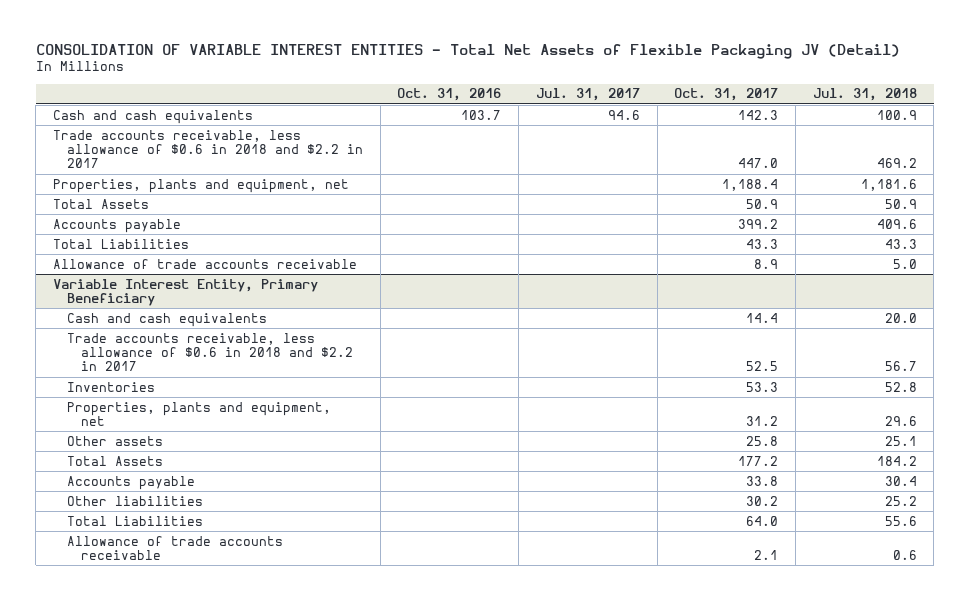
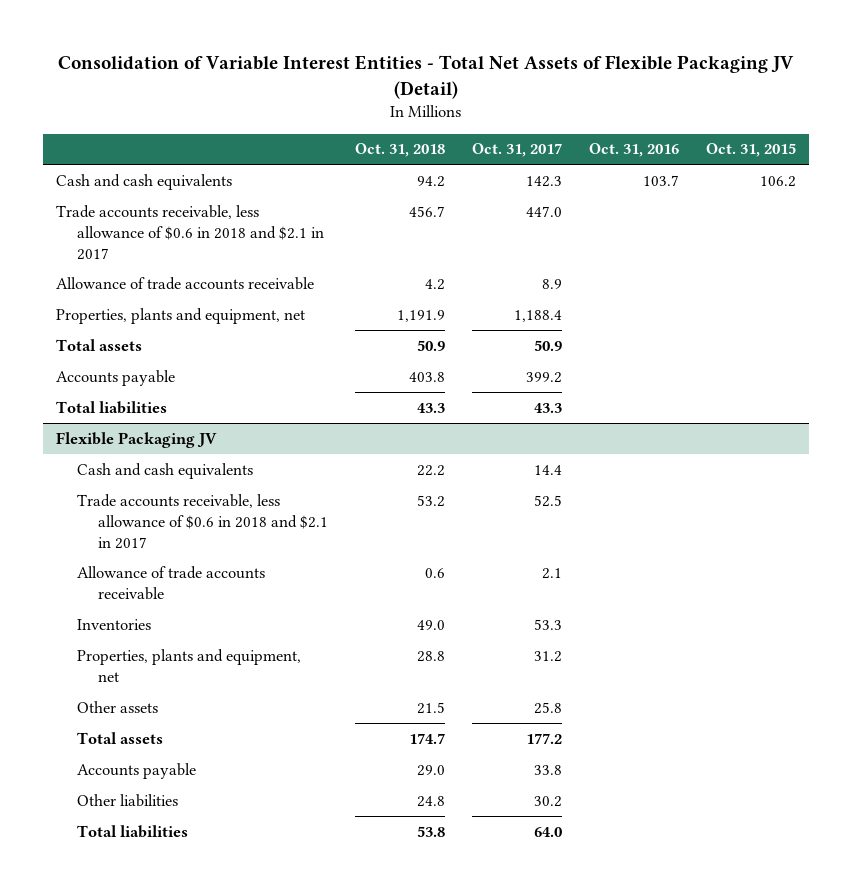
[35,43,900,59] CONSOLIDATION OF VARIABLE INTEREST ENTITIES - Total Net Assets of Flexible Packaging JV (Detail) -> [57,54,794,99] Consolidation of Variable Interest Entities - Total Net Assets of Flexible Packaging JV (Detail)
[535,88,640,102] Jul. 31, 2017 -> none
[812,88,917,102] Jul. 31, 2018 -> none
none -> [355,143,446,158] Oct. 31, 2018
none -> [705,143,796,158] Oct. 31, 2015
[52,129,364,169] Trade accounts receivable, less allowance of $0.6 in 2018 and $2.2 in 2017 -> [56,204,325,260] Trade accounts receivable, less allowance of $0.6 in 2018 and $2.1 in 2017
[52,258,357,269] Allowance of trade accounts receivable -> [56,276,315,290] Allowance of trade accounts receivable
[52,198,149,209] Total Assets -> [56,338,143,351] Total assets
[52,278,318,306] Variable Interest Entity, Primary Beneficiary -> none
[52,238,189,249] Total Liabilities -> [56,400,168,414] Total liabilities
none -> [56,431,218,448] Flexible Packaging JV
[67,332,354,372] Trade accounts receivable, less allowance of $0.6 in 2018 and $2.2 in 2017 -> [77,493,329,549] Trade accounts receivable, less allowance of $0.6 in 2018 and $2.1 in 2017
none -> [77,565,266,600] Allowance of trade accounts receivable
[67,455,164,466] Total Assets -> [77,731,164,744] Total assets
[67,535,284,560] Allowance of trade accounts receivable -> none
[67,515,204,526] Total Liabilities -> [77,824,189,838] Total liabilities

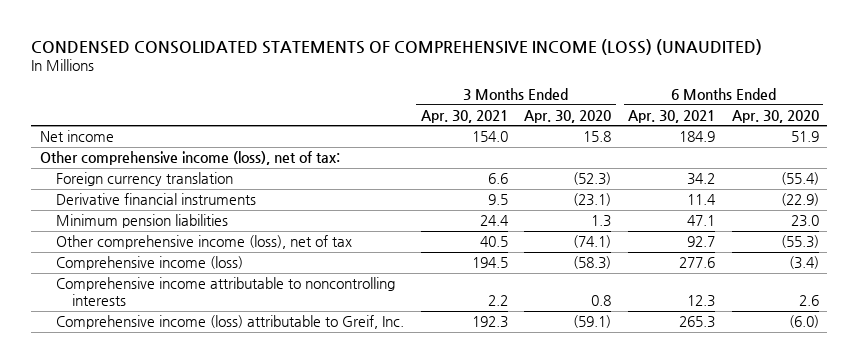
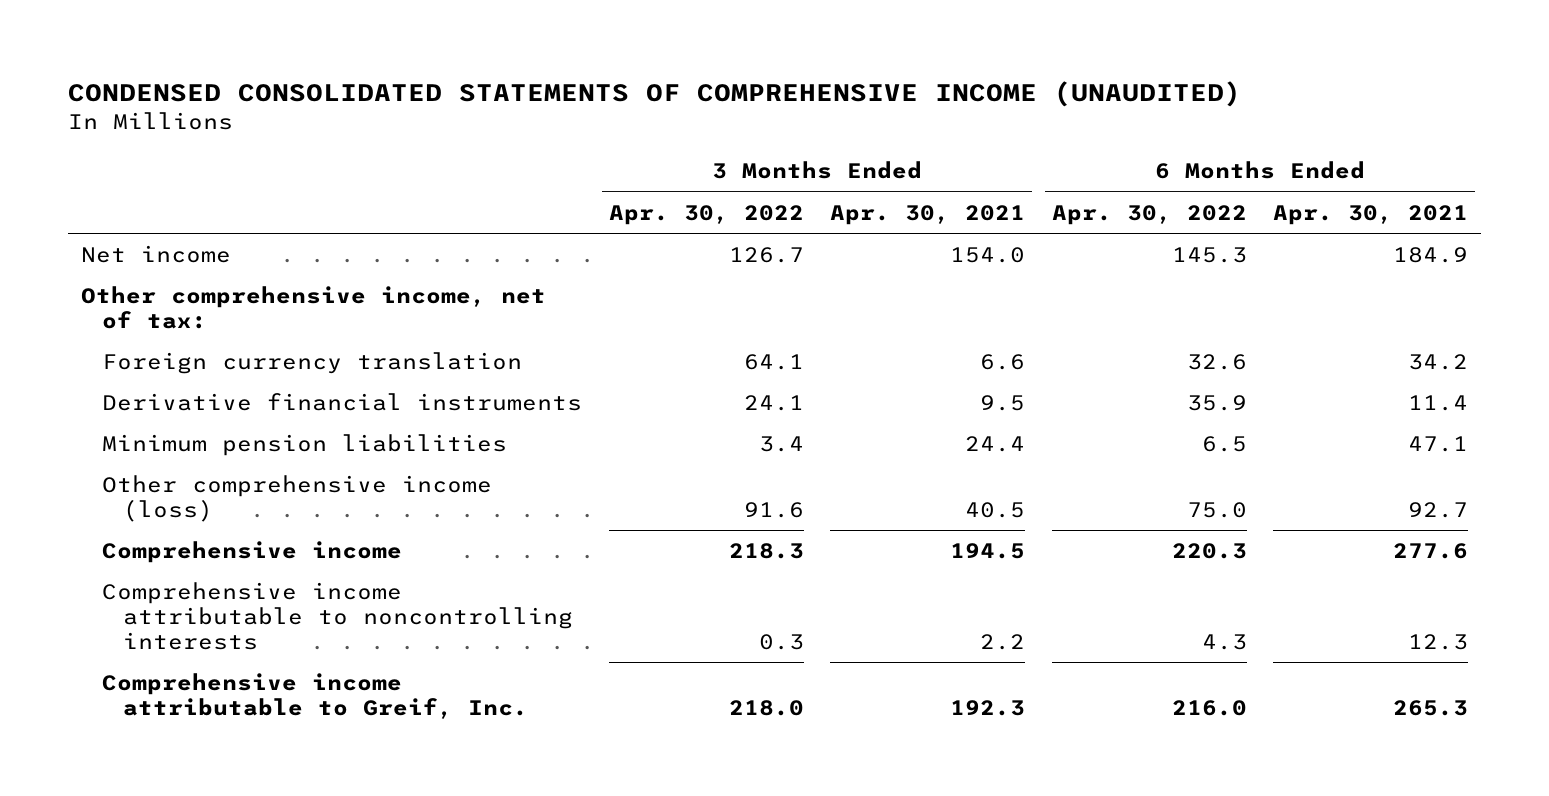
[31,38,763,55] CONDENSED CONSOLIDATED STATEMENTS OF COMPREHENSIVE INCOME (LOSS) (UNAUDITED) -> [68,80,1242,107] CONDENSED CONSOLIDATED STATEMENTS OF COMPREHENSIVE INCOME (UNAUDITED)
[524,109,612,123] Apr. 30, 2020 -> none
[732,109,820,123] Apr. 30, 2020 -> none
none -> [608,204,804,225] Apr. 30, 2022
none -> [1051,204,1247,225] Apr. 30, 2022
[39,151,340,166] Other comprehensive income (loss), net of tax: -> [81,286,547,329] Other comprehensive income, net of tax:
[55,235,352,250] Other comprehensive income (loss), net of tax -> [102,475,493,522] Other comprehensive income (loss)
[55,256,243,271] Comprehensive income (loss) -> [102,541,403,564] Comprehensive income
[55,315,404,330] Comprehensive income (loss) attributable to Greif, Inc. -> [102,673,529,719] Comprehensive income attributable to Greif, Inc.

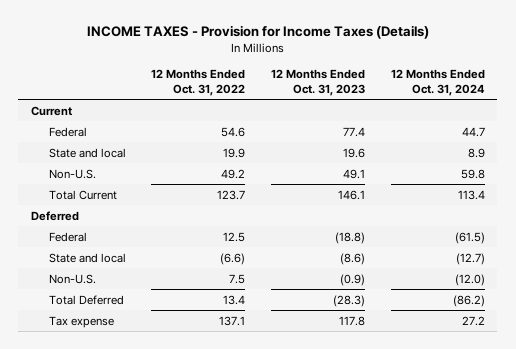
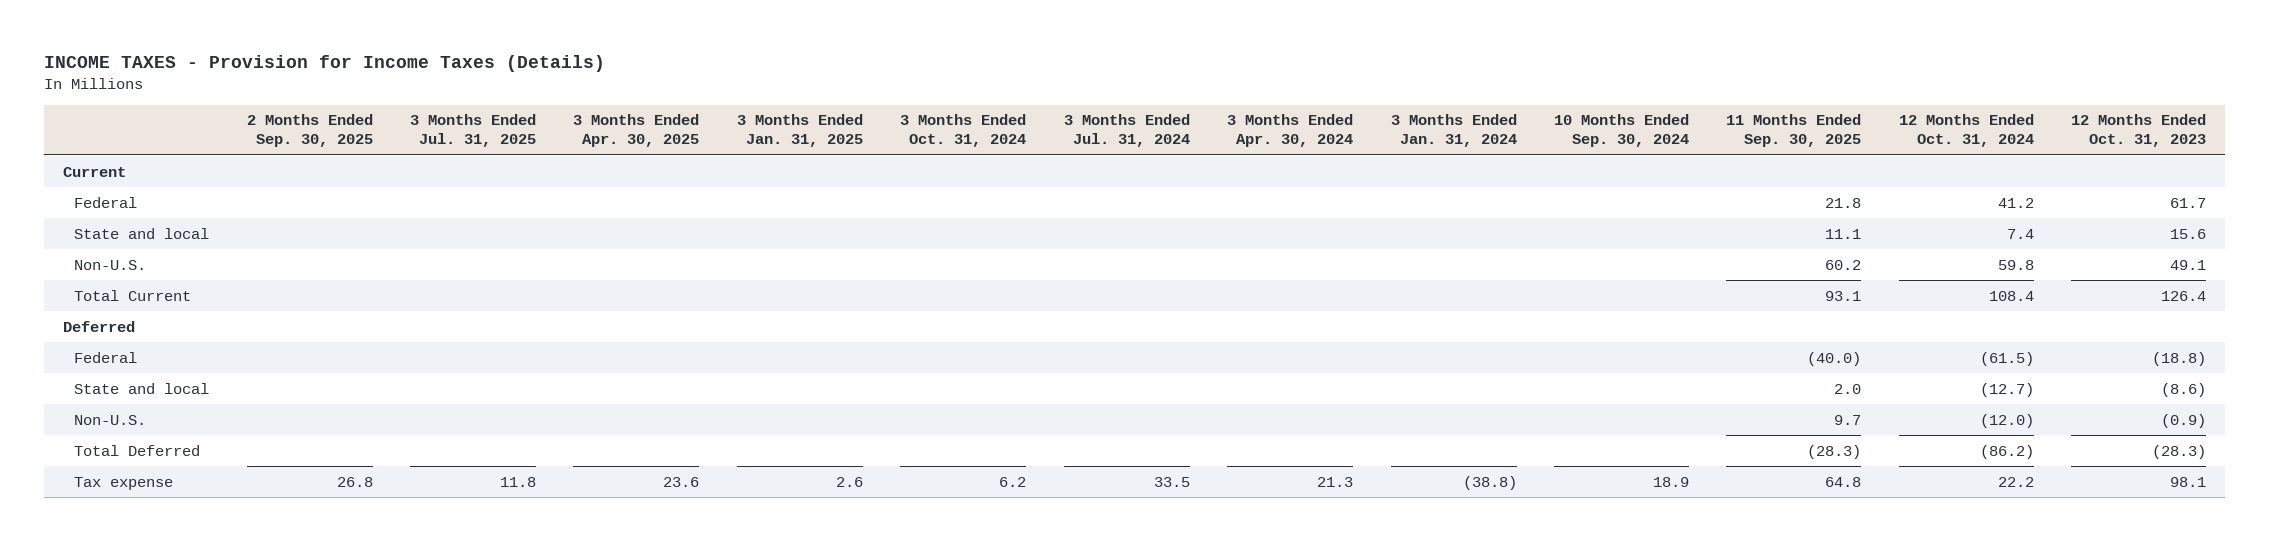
[151,69,246,96] 12 Months Ended Oct. 31, 2022 -> none
none -> [246,114,373,148] 2 Months Ended Sep. 30, 2025
none -> [410,114,537,148] 3 Months Ended Jul. 31, 2025
none -> [573,114,700,148] 3 Months Ended Apr. 30, 2025
none -> [736,114,863,148] 3 Months Ended Jan. 31, 2025
none -> [900,114,1027,148] 3 Months Ended Oct. 31, 2024
none -> [1063,114,1190,148] 3 Months Ended Jul. 31, 2024
none -> [1227,114,1354,148] 3 Months Ended Apr. 30, 2024
none -> [1390,114,1517,148] 3 Months Ended Jan. 31, 2024
none -> [1554,114,1690,148] 10 Months Ended Sep. 30, 2024
none -> [1726,114,1862,148] 11 Months Ended Sep. 30, 2025
[342,126,365,137] 77.4 -> [2170,197,2207,208] 61.7
[461,126,485,137] 44.7 -> [1997,197,2034,208] 41.2
[342,147,365,158] 19.6 -> [2170,228,2207,239] 15.6
[467,147,485,158] 8.9 -> [2006,228,2034,239] 7.4
[337,189,365,200] 146.1 -> [2161,290,2207,301] 126.4
[457,189,485,200] 113.4 -> [1988,290,2034,301] 108.4
[338,315,365,326] 117.8 -> [2170,476,2207,487] 98.1
[461,315,485,326] 27.2 -> [1997,476,2034,487] 22.2

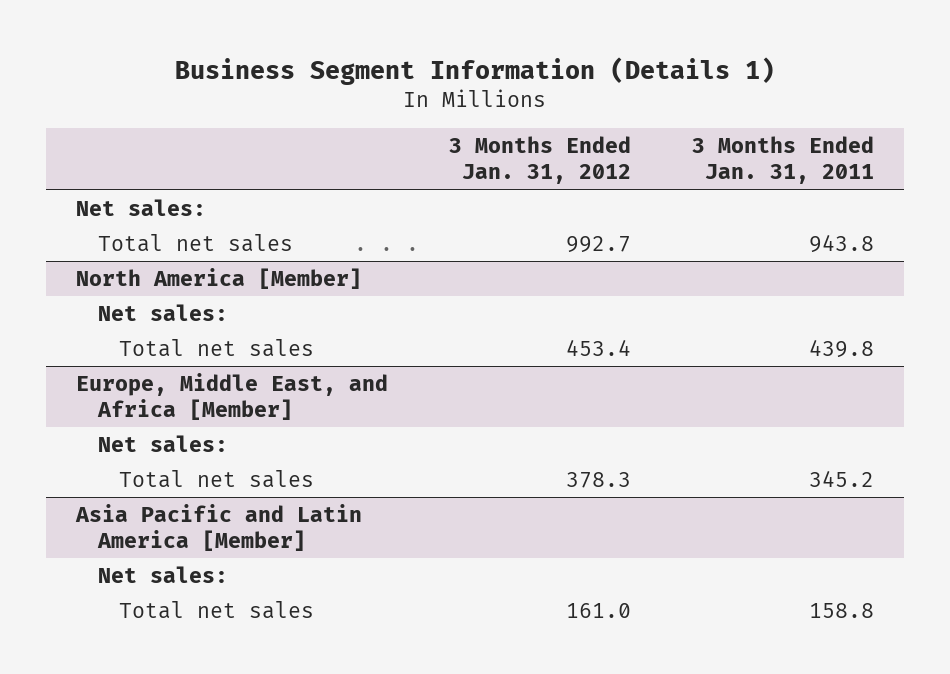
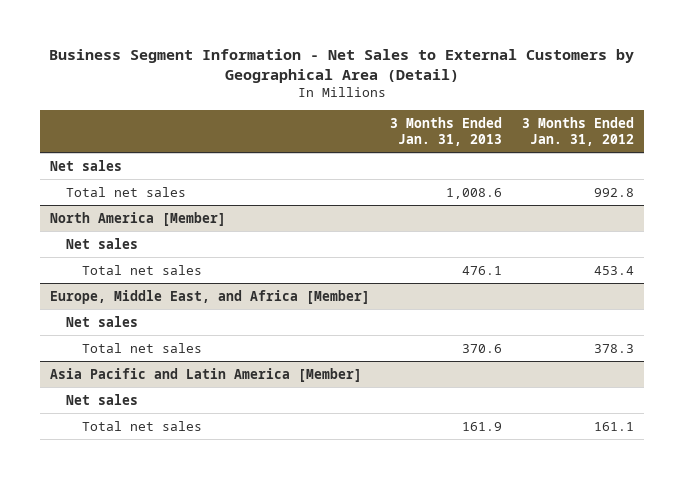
[175,56,776,85] Business Segment Information (Details 1) -> [48,48,634,83] Business Segment Information - Net Sales to External Customers by Geographical Area (Detail)
[691,136,874,185] 3 Months Ended Jan. 31, 2011 -> none
none -> [389,116,502,147] 3 Months Ended Jan. 31, 2013
[76,198,207,216] Net sales: -> [49,159,122,171] Net sales
[566,235,632,253] 992.7 -> [593,187,634,197] 992.8
[97,303,228,321] Net sales: -> [66,237,139,249] Net sales
[97,434,228,452] Net sales: -> [66,315,139,327] Net sales
[97,565,228,583] Net sales: -> [66,393,139,405] Net sales
[566,602,632,618] 161.0 -> [593,421,634,431] 161.1

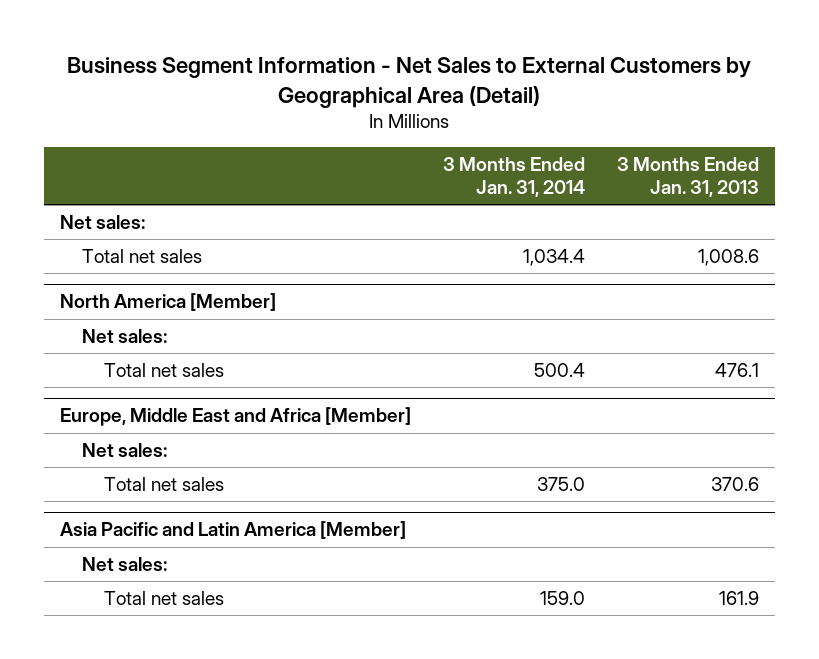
[521,116,634,147] 3 Months Ended Jan. 31, 2012 -> none
none -> [442,157,585,197] 3 Months Ended Jan. 31, 2014
[49,159,122,171] Net sales -> [59,215,145,230] Net sales:
[66,237,139,249] Net sales -> [82,329,168,344] Net sales:
[49,289,370,304] Europe, Middle East, and Africa [Member] -> [59,407,411,427] Europe, Middle East and Africa [Member]
[66,315,139,327] Net sales -> [82,443,168,458] Net sales:
[66,393,139,405] Net sales -> [82,557,168,572] Net sales:

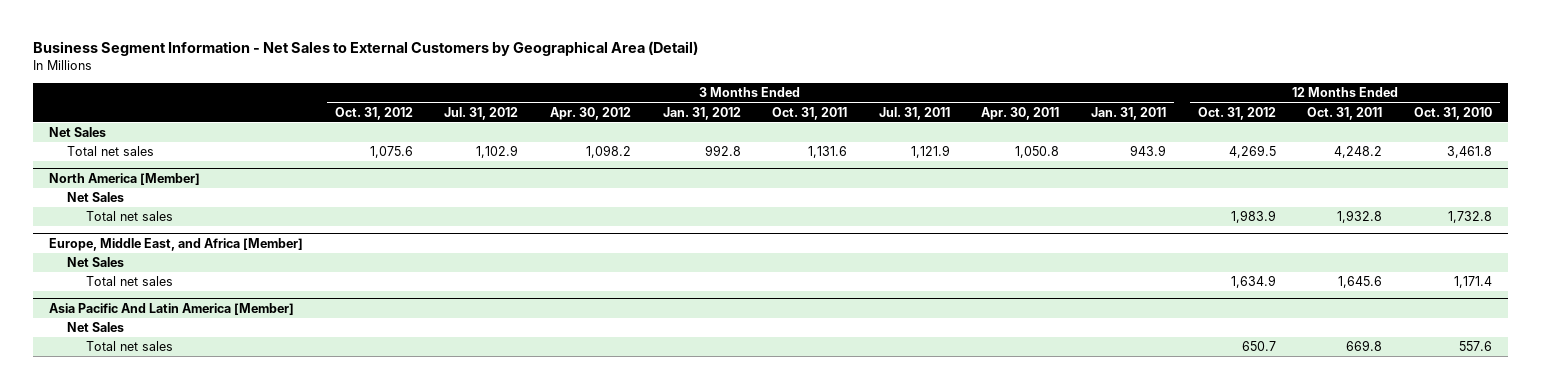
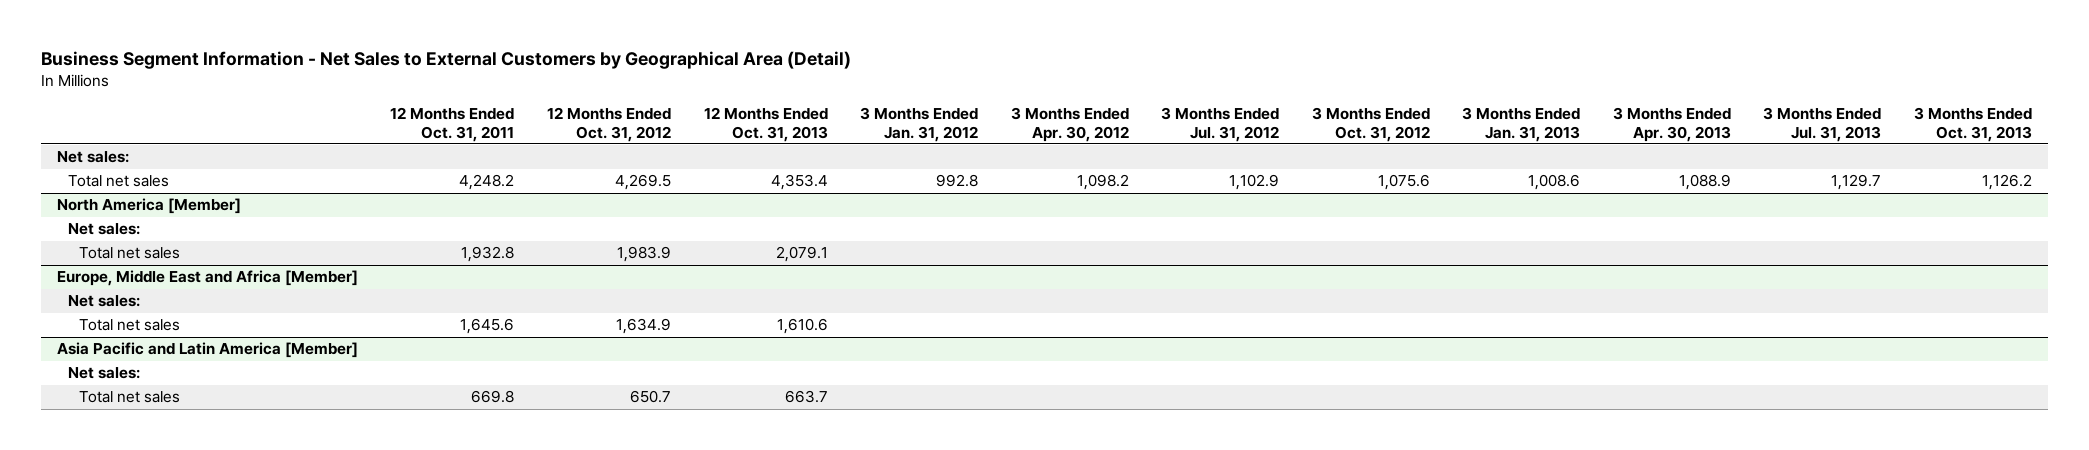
[772,106,848,120] Oct. 31, 2011 -> none
[878,106,950,120] Jul. 31, 2011 -> none
[981,106,1060,120] Apr. 30, 2011 -> none
[1091,106,1167,120] Jan. 31, 2011 -> none
[1413,106,1492,120] Oct. 31, 2010 -> none
none -> [703,106,828,142] 12 Months Ended Oct. 31, 2013
none -> [1462,106,1581,142] 3 Months Ended Jan. 31, 2013
none -> [1612,106,1731,142] 3 Months Ended Apr. 30, 2013
none -> [1763,106,1882,142] 3 Months Ended Jul. 31, 2013
none -> [1914,106,2033,142] 3 Months Ended Oct. 31, 2013
[49,127,107,138] Net Sales -> [56,151,129,164] Net sales:
[67,192,125,203] Net Sales -> [67,223,140,236] Net sales:
[49,238,304,252] Europe, Middle East, and Africa [Member] -> [56,270,358,287] Europe, Middle East and Africa [Member]
[67,257,125,268] Net Sales -> [67,295,140,308] Net sales:
[49,303,295,316] Asia Pacific And Latin America [Member] -> [56,342,358,359] Asia Pacific and Latin America [Member]
[67,322,125,333] Net Sales -> [67,367,140,380] Net sales:

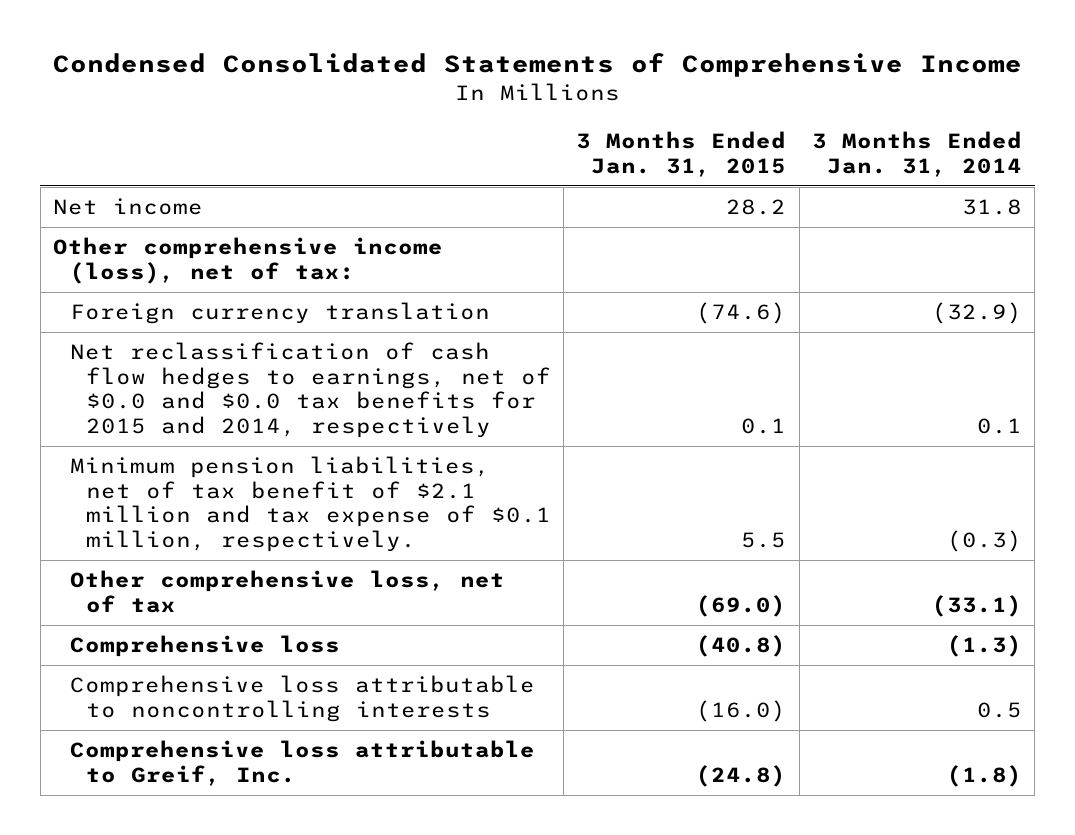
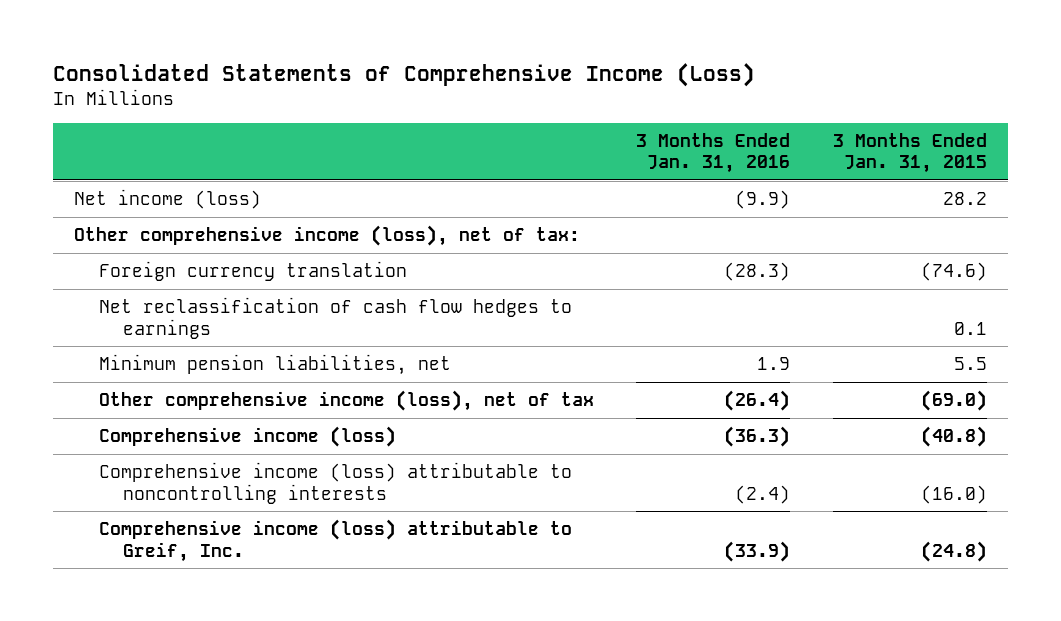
[52,53,1022,78] Condensed Consolidated Statements of Comprehensive Income -> [52,62,755,87] Consolidated Statements of Comprehensive Income (Loss)
[812,131,1023,177] 3 Months Ended Jan. 31, 2014 -> none
none -> [636,132,791,174] 3 Months Ended Jan. 31, 2016
[53,198,204,216] Net income -> [74,189,262,210] Net income (loss)
[69,342,551,439] Net reclassification of cash flow hedges to earnings, net of $0.0 and $0.0 tax benefits for 2015 and 2014, respectively -> [98,297,572,339] Net reclassification of cash flow hedges to earnings
[69,456,551,553] Minimum pension liabilities, net of tax benefit of $2.1 million and tax expense of $0.1 million, respectively. -> [98,354,451,376] Minimum pension liabilities, net
[69,570,505,613] Other comprehensive loss, net of tax -> [98,390,594,412] Other comprehensive income (loss), net of tax
[69,635,340,658] Comprehensive loss -> [98,426,396,448] Comprehensive income (loss)
[69,675,535,722] Comprehensive loss attributable to noncontrolling interests -> [98,462,572,504] Comprehensive income (loss) attributable to noncontrolling interests
[69,740,535,786] Comprehensive loss attributable to Greif, Inc. -> [98,519,572,562] Comprehensive income (loss) attributable to Greif, Inc.

